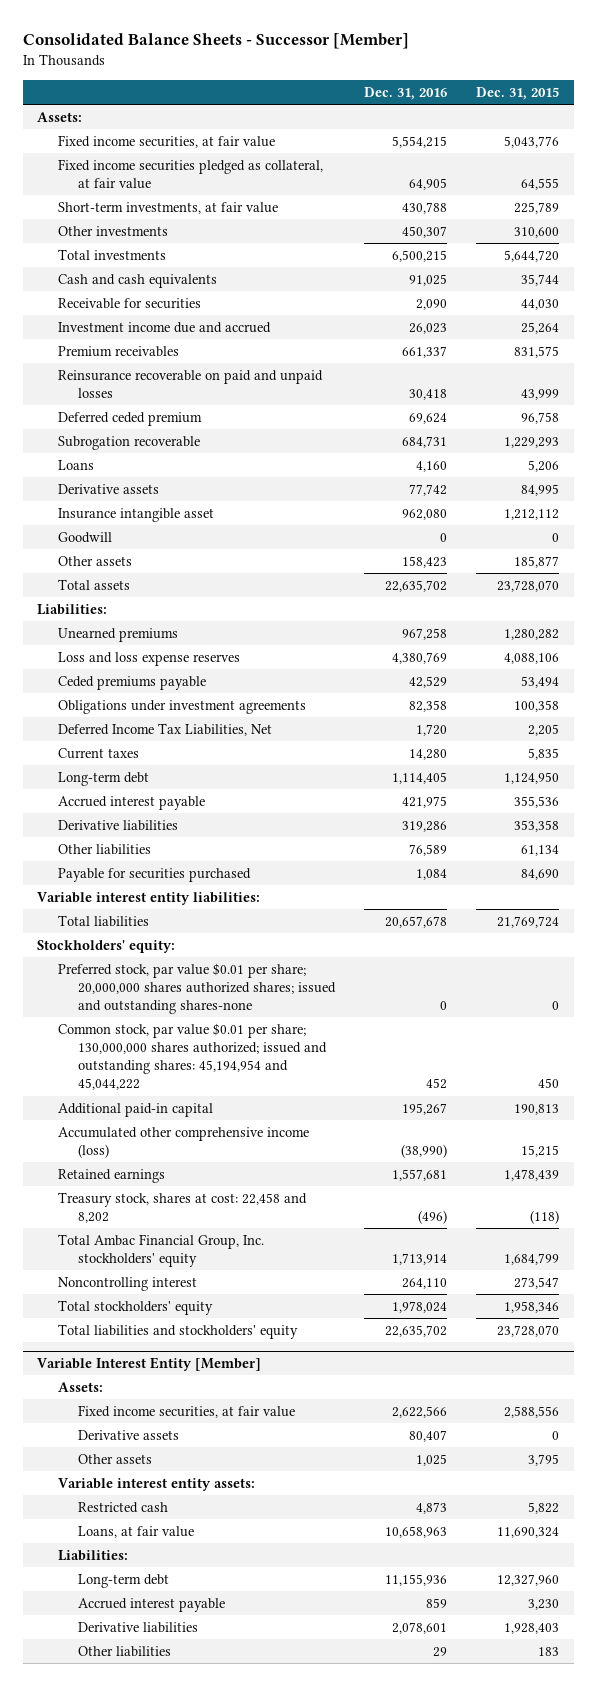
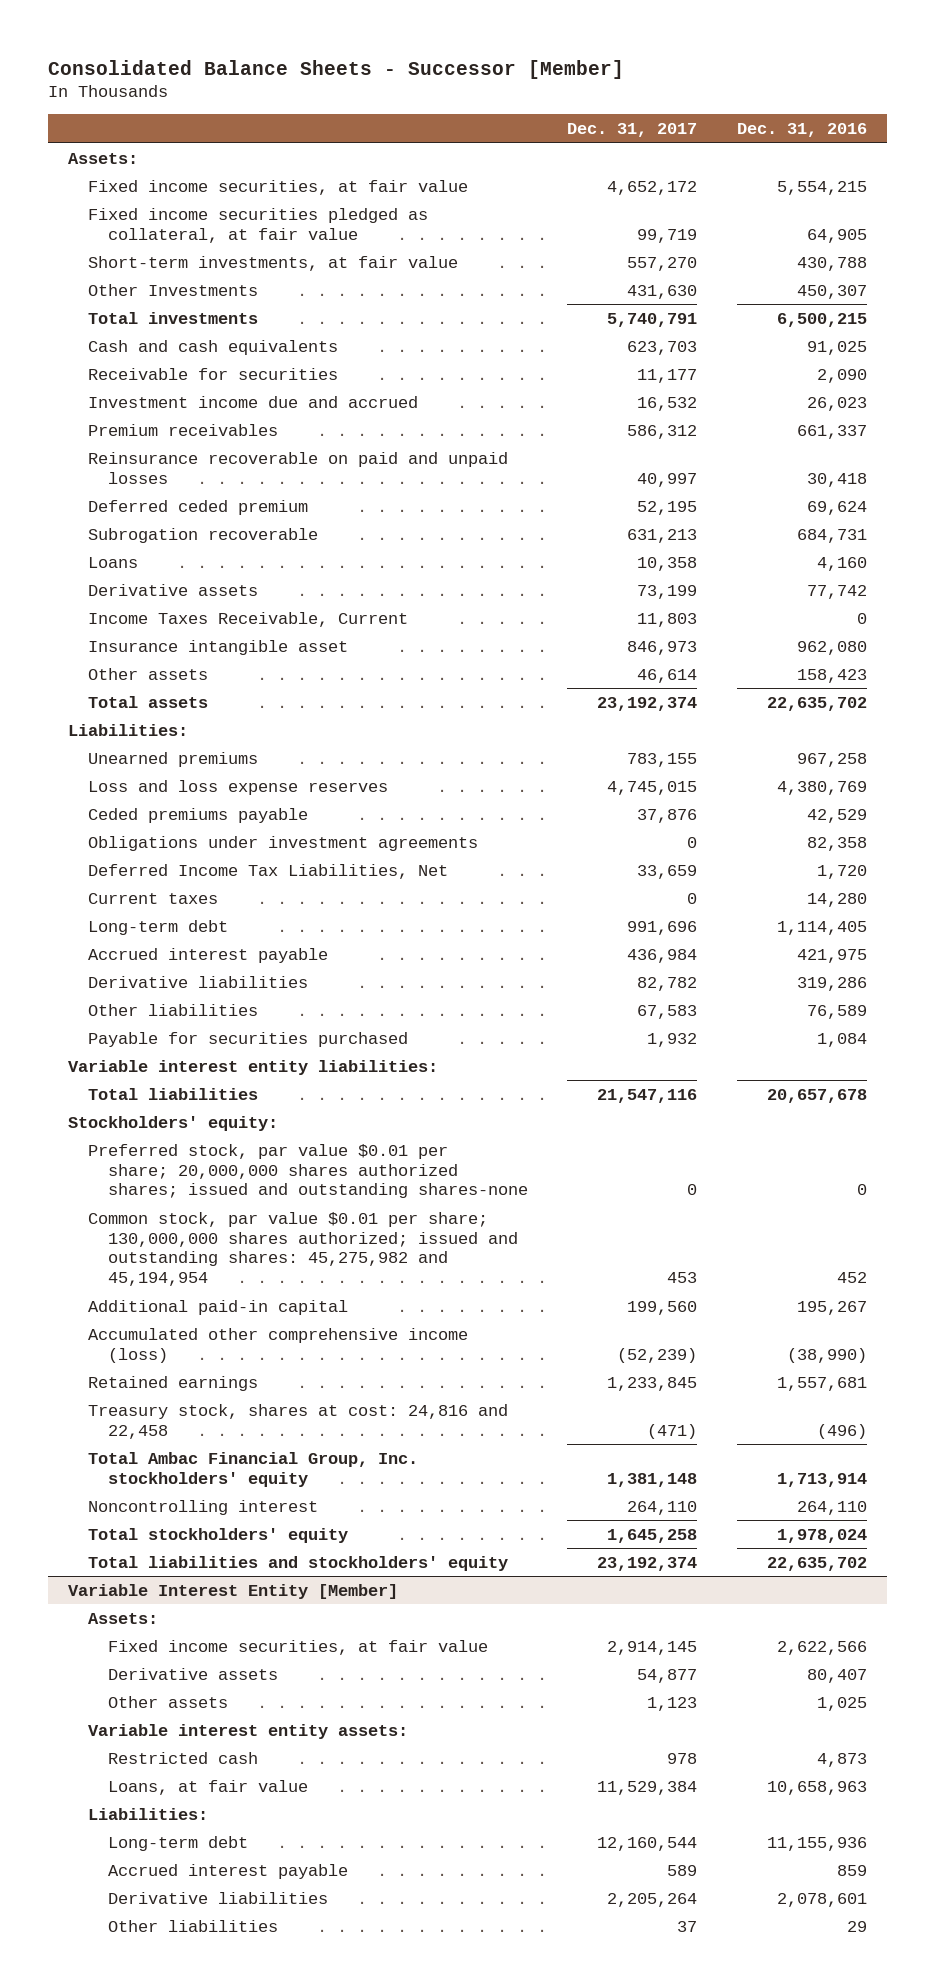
[476,86,560,100] Dec. 31, 2015 -> none
none -> [567,123,698,138] Dec. 31, 2017
[57,225,168,236] Other investments -> [87,283,258,296] Other Investments
none -> [87,611,408,627] Income Taxes Receivable, Current
[57,531,112,543] Goodwill -> none
[57,1022,328,1091] Common stock, par value $0.01 per share; 130,000,000 shares authorized; issued and outstanding shares: 45,194,954 and 45,044,222 -> [87,1211,518,1287] Common stock, par value $0.01 per share; 130,000,000 shares authorized; issued and outstanding shares: 45,275,982 and 45,194,954
[57,1191,307,1224] Treasury stock, shares at cost: 22,458 and 8,202 -> [87,1403,508,1439] Treasury stock, shares at cost: 24,816 and 22,458

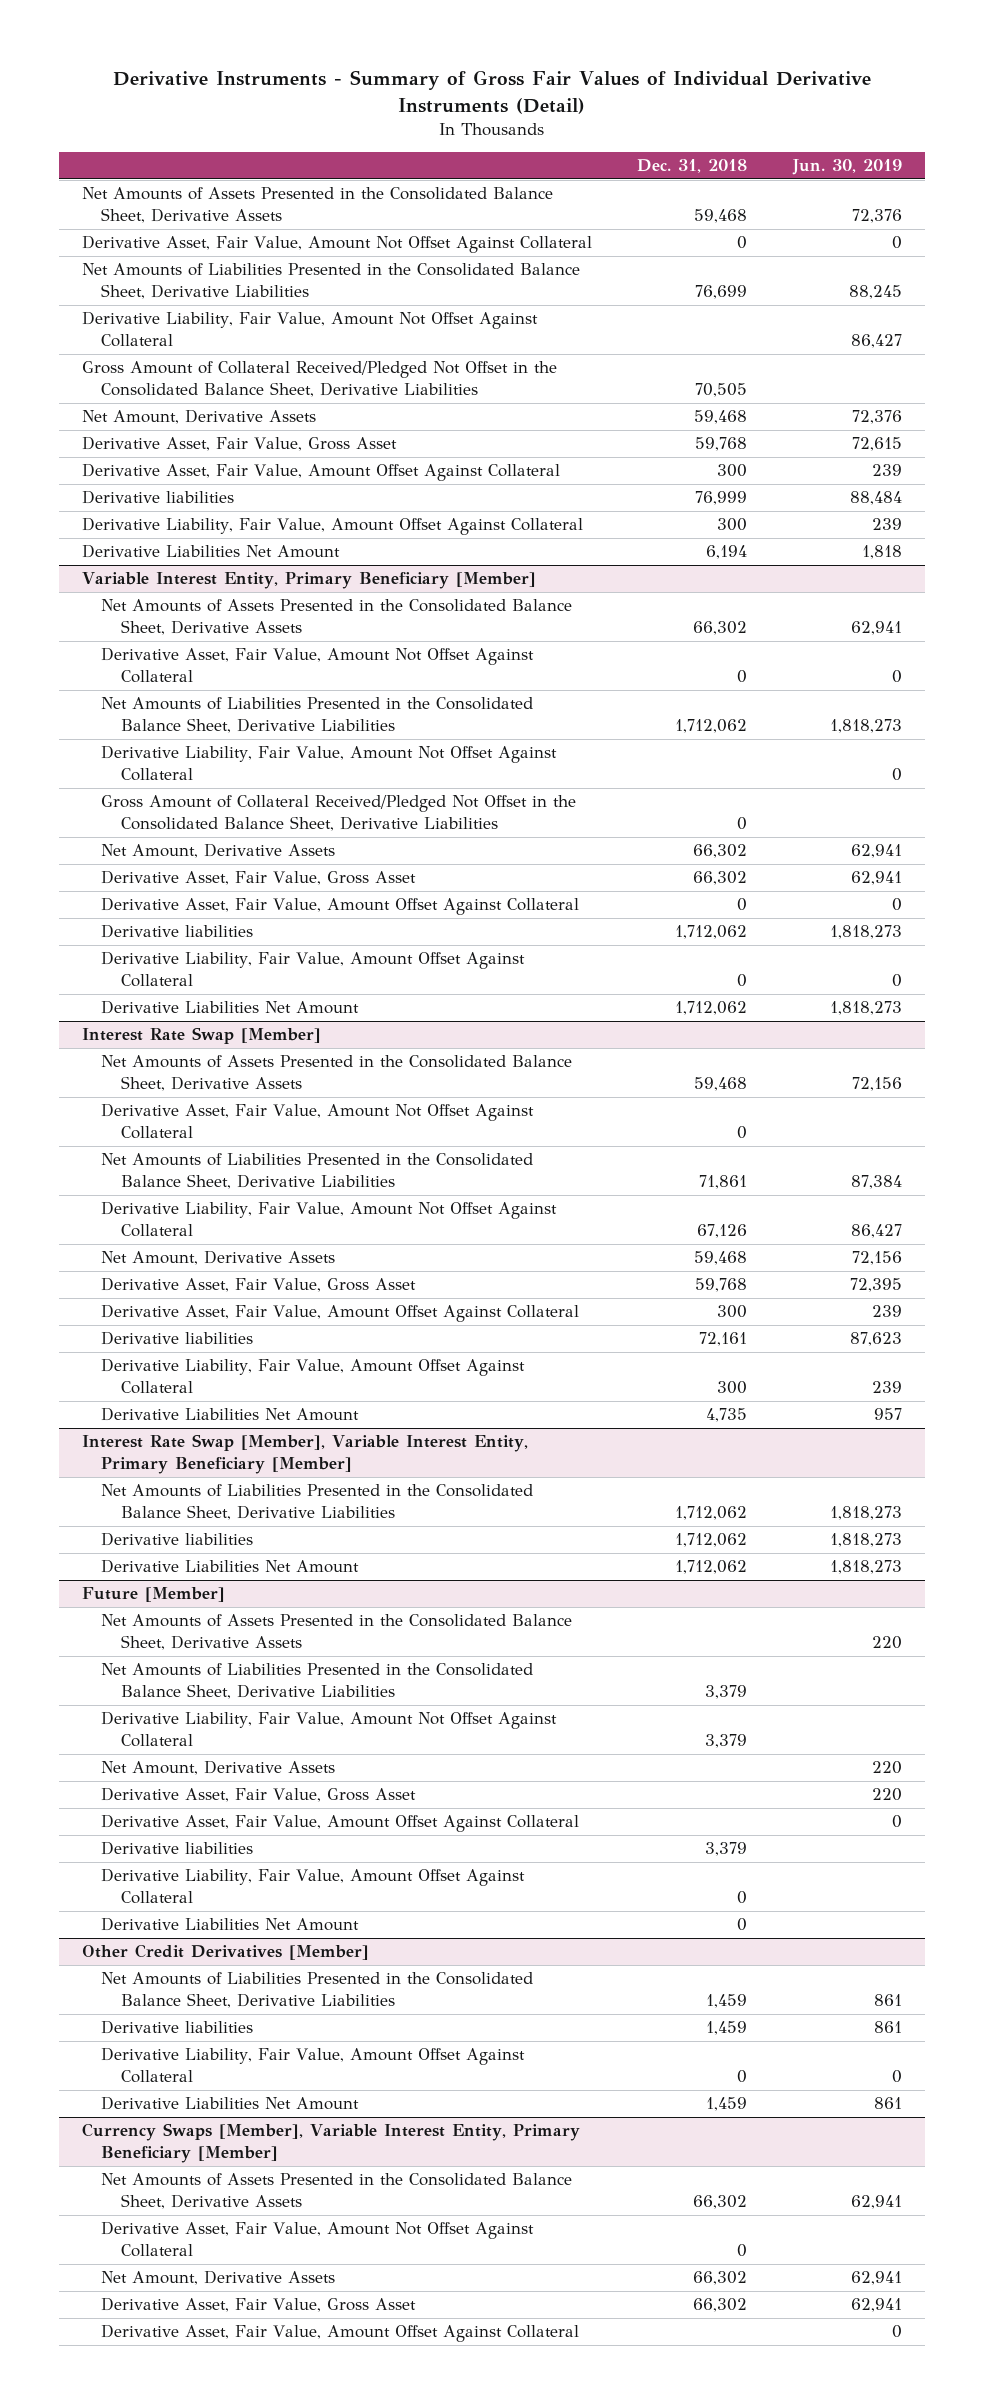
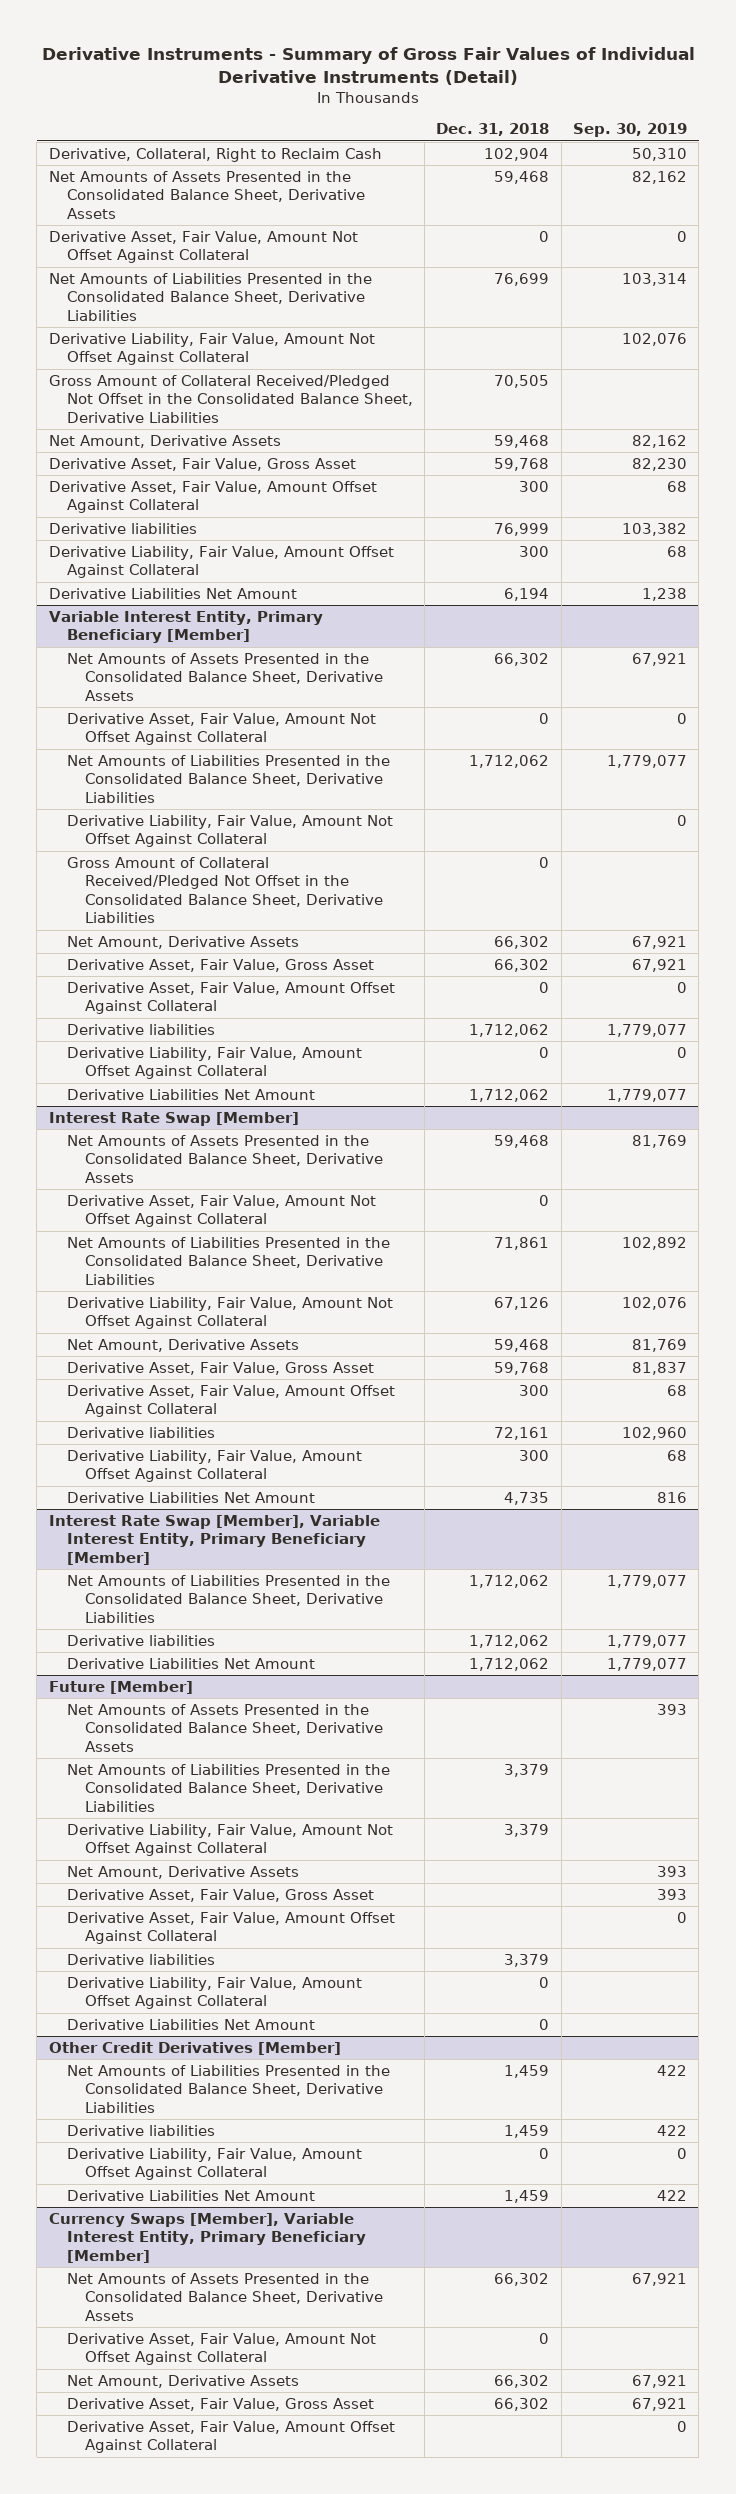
[791,159,902,176] Jun. 30, 2019 -> none
none -> [573,123,688,138] Sep. 30, 2019
none -> [48,148,382,163] Derivative, Collateral, Right to Reclaim Cash

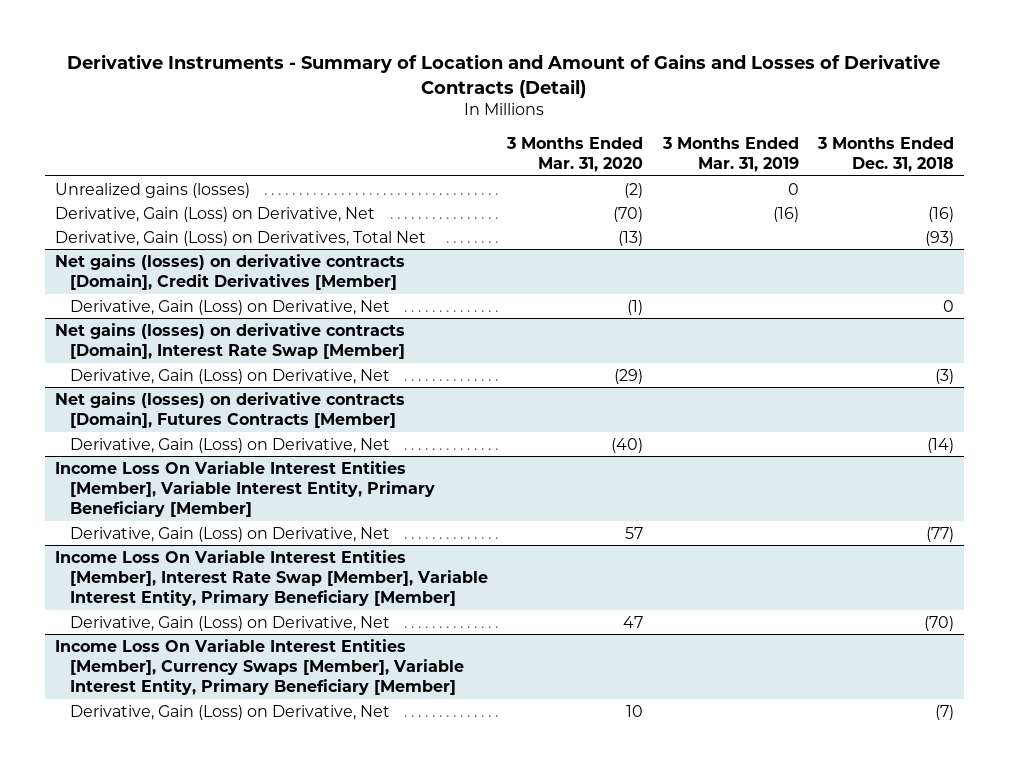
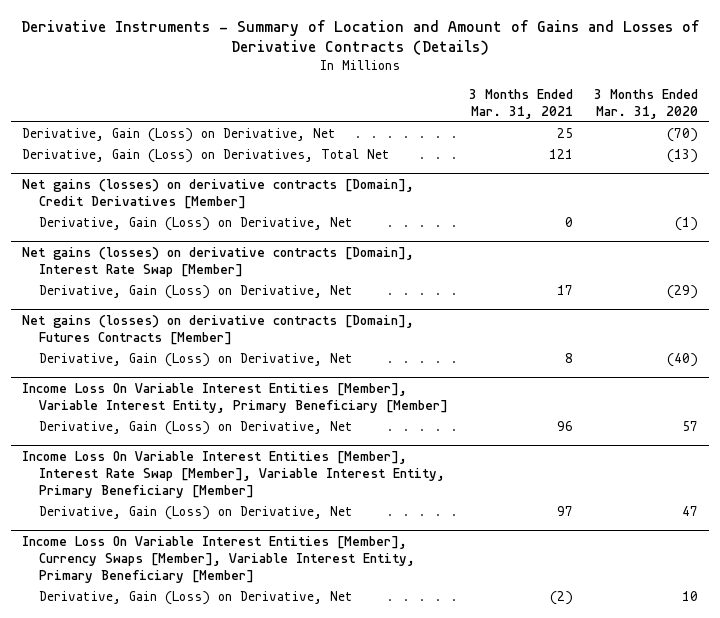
[67,54,941,98] Derivative Instruments - Summary of Location and Amount of Gains and Losses of Derivative Contracts (Detail) -> [20,19,699,56] Derivative Instruments - Summary of Location and Amount of Gains and Losses of Derivative Contracts (Details)
[661,136,799,173] 3 Months Ended Mar. 31, 2019 -> none
[817,136,955,173] 3 Months Ended Dec. 31, 2018 -> none
none -> [469,88,574,119] 3 Months Ended Mar. 31, 2021
[54,182,250,198] Unrealized gains (losses) -> none

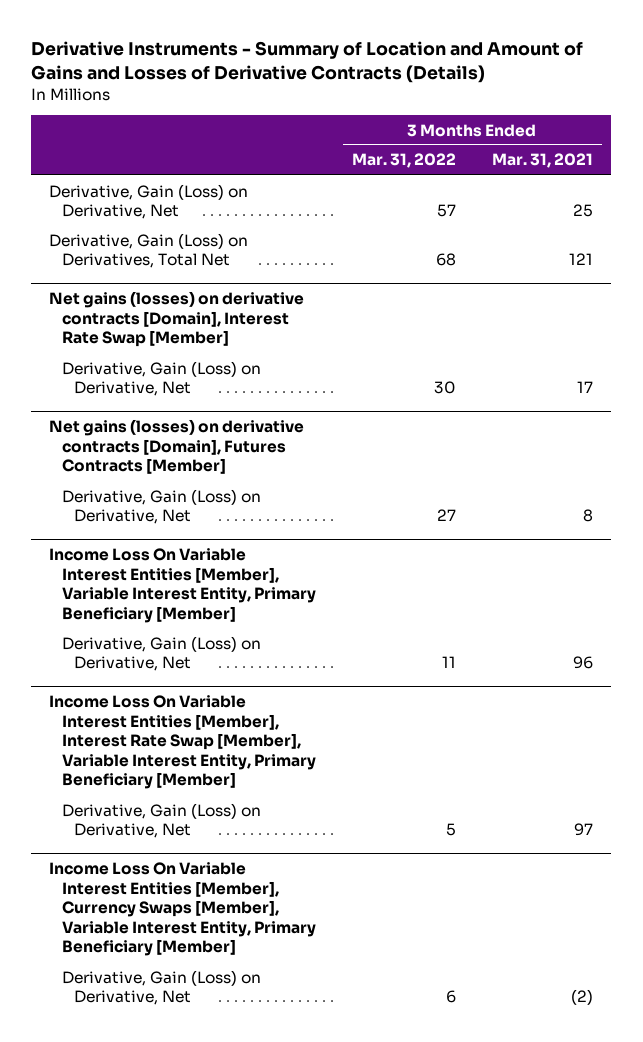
[594,88,699,119] 3 Months Ended Mar. 31, 2020 -> none
none -> [351,153,456,169] Mar. 31, 2022
[21,178,414,209] Net gains (losses) on derivative contracts [Domain], Credit Derivatives [Member] -> none
[38,217,353,232] Derivative, Gain (Loss) on Derivative, Net -> none

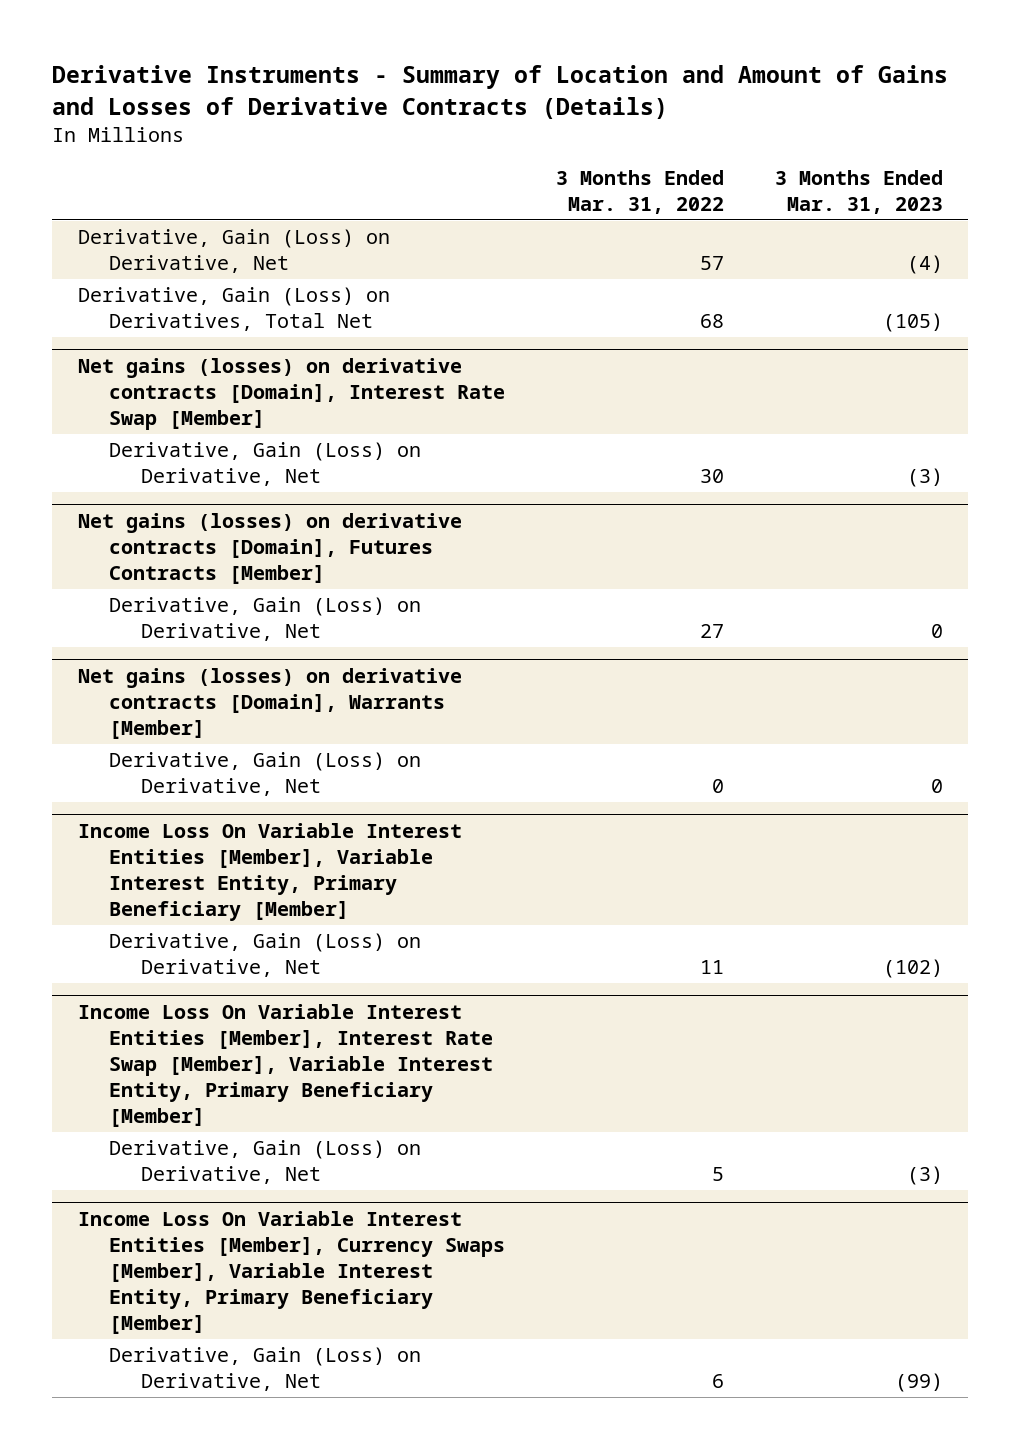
[492,153,594,169] Mar. 31, 2021 -> none
none -> [774,169,943,214] 3 Months Ended Mar. 31, 2023
none -> [77,668,462,739] Net gains (losses) on derivative contracts [Domain], Warrants [Member]
none -> [109,752,422,797] Derivative, Gain (Loss) on Derivative, Net

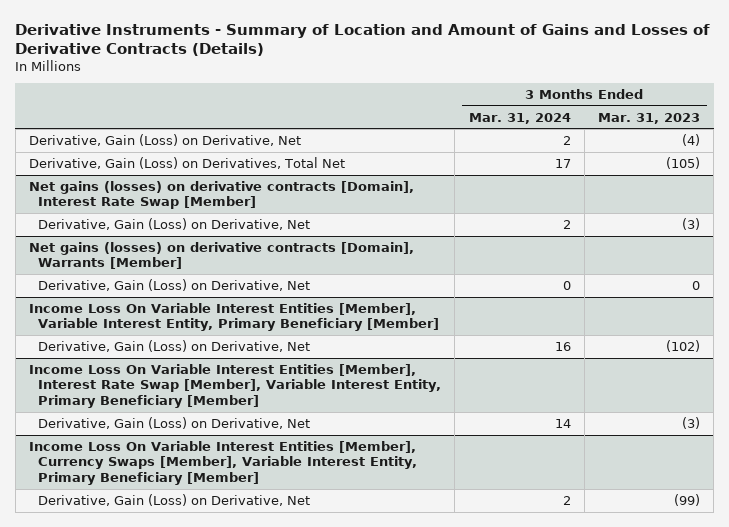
[555,169,724,214] 3 Months Ended Mar. 31, 2022 -> none
none -> [468,112,571,124] Mar. 31, 2024
[77,513,462,584] Net gains (losses) on derivative contracts [Domain], Futures Contracts [Member] -> none
[109,597,422,642] Derivative, Gain (Loss) on Derivative, Net -> none

